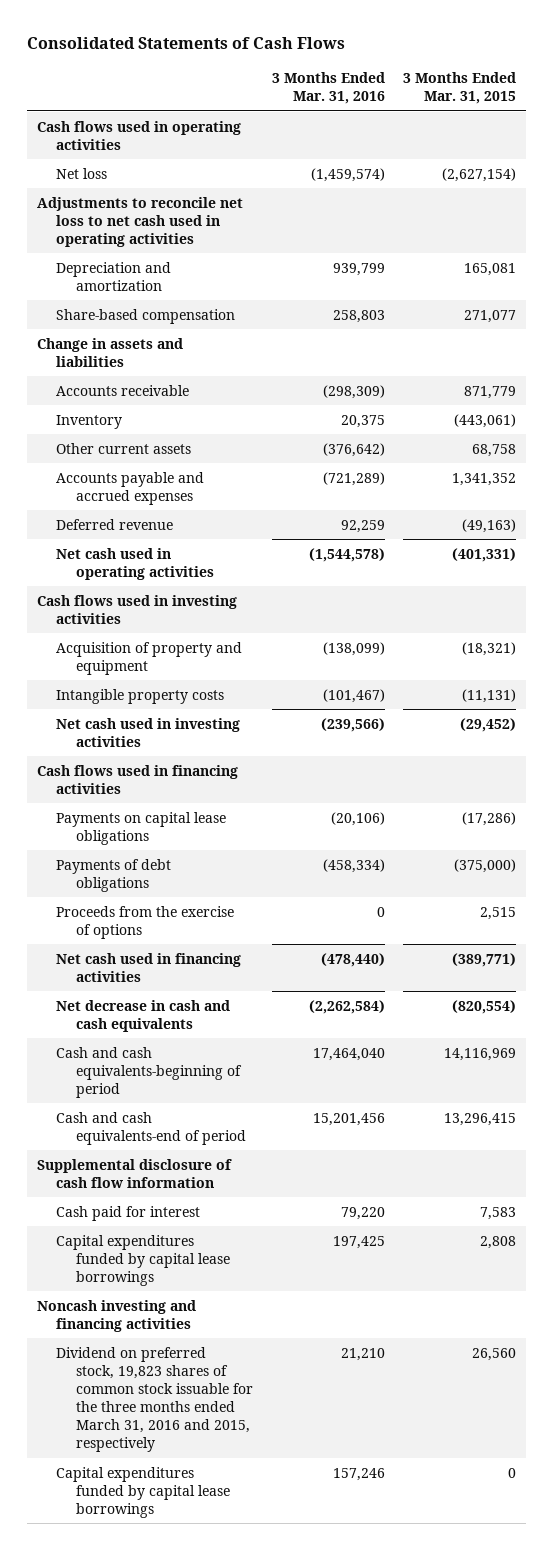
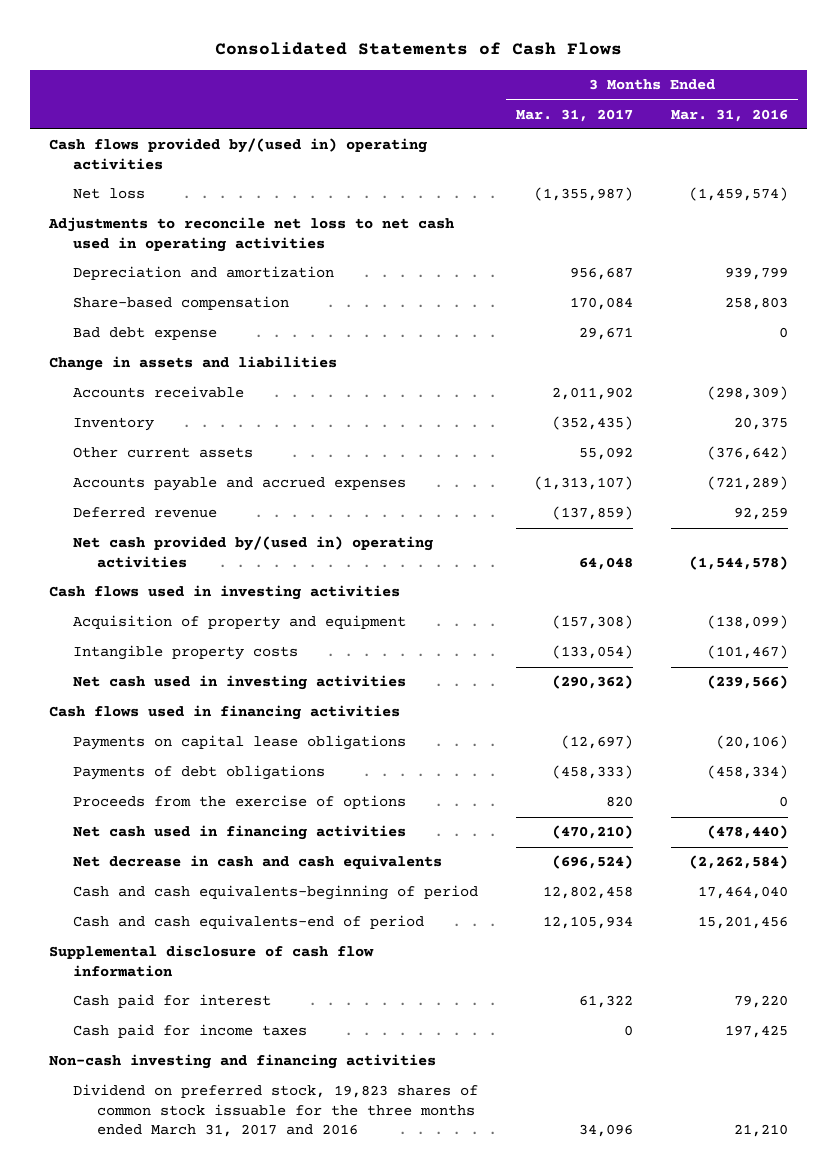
[403,71,517,105] 3 Months Ended Mar. 31, 2015 -> none
none -> [515,108,633,122] Mar. 31, 2017
[36,120,241,150] Cash flows used in operating activities -> [48,138,427,170] Cash flows provided by/(used in) operating activities
none -> [72,327,217,341] Bad debt expense
[56,547,215,580] Net cash used in operating activities -> [72,536,433,568] Net cash provided by/(used in) operating activities
[56,1466,231,1518] Capital expenditures funded by capital lease borrowings -> none
[56,1234,231,1286] Capital expenditures funded by capital lease borrowings -> [72,1024,307,1039] Cash paid for income taxes
[36,1299,196,1332] Noncash investing and financing activities -> [48,1054,436,1070] Non-cash investing and financing activities
[56,1346,254,1453] Dividend on preferred stock, 19,823 shares of common stock issuable for the three months ended March 31, 2016 and 2015, respectively -> [72,1084,478,1137] Dividend on preferred stock, 19,823 shares of common stock issuable for the three months ended March 31, 2017 and 2016

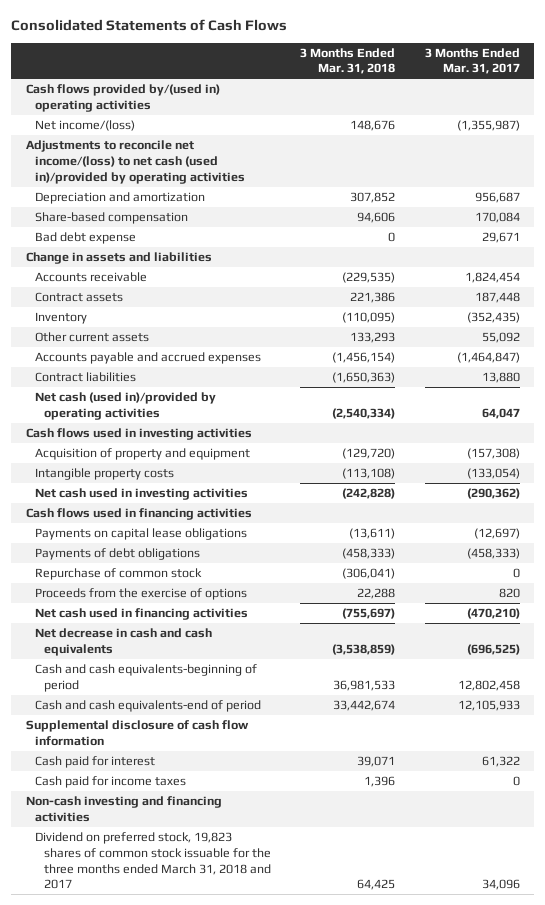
[671,108,789,122] Mar. 31, 2016 -> none
none -> [300,47,396,75] 3 Months Ended Mar. 31, 2018
[72,188,145,200] Net loss -> [34,120,135,132] Net income/(loss)
[47,217,454,252] Adjustments to reconcile net loss to net cash used in operating activities -> [25,140,245,184] Adjustments to reconcile net income/(loss) to net cash (used in)/provided by operating activities
[551,387,633,401] 2,011,902 -> [464,272,520,284] 1,824,454
none -> [34,292,123,303] Contract assets
[72,507,217,519] Deferred revenue -> none
[533,476,633,491] (1,313,107) -> [456,352,520,364] (1,464,847)
none -> [34,372,136,383] Contract liabilities
[72,536,433,568] Net cash provided by/(used in) operating activities -> [34,392,216,420] Net cash (used in)/provided by operating activities
[578,556,633,570] 64,048 -> [481,407,520,419] 64,047
none -> [34,568,202,581] Repurchase of common stock
[551,855,633,870] (696,524) -> [466,643,520,655] (696,525)
[542,916,633,930] 12,105,934 -> [457,700,520,712] 12,105,933
[72,1084,478,1137] Dividend on preferred stock, 19,823 shares of common stock issuable for the three months ended March 31, 2017 and 2016 -> [34,832,271,890] Dividend on preferred stock, 19,823 shares of common stock issuable for the three months ended March 31, 2018 and 2017

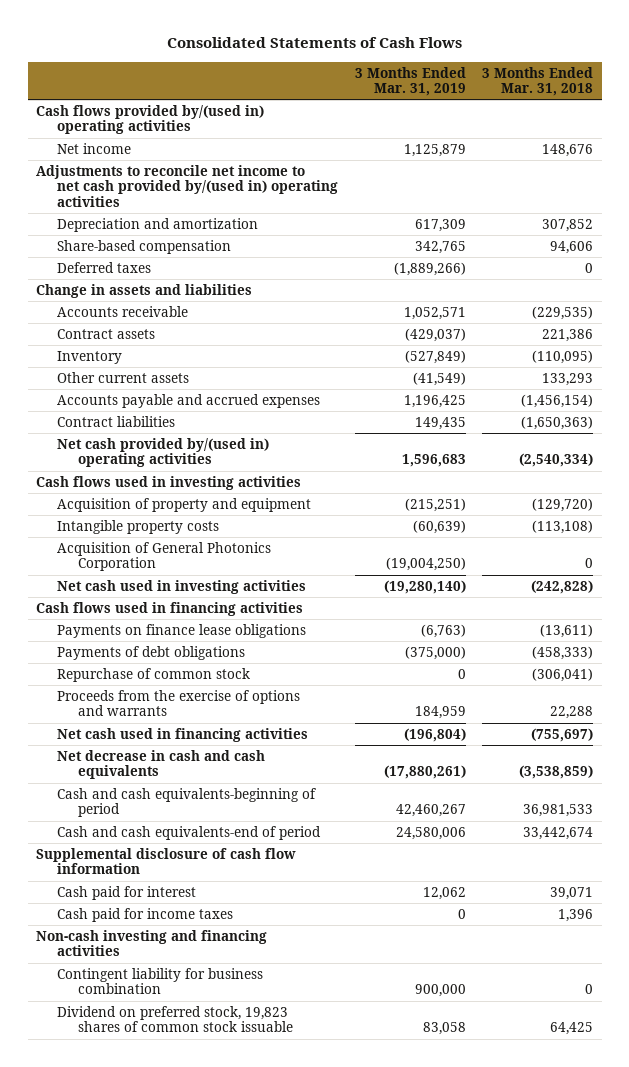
[424,47,520,75] 3 Months Ended Mar. 31, 2017 -> none
none -> [354,66,466,96] 3 Months Ended Mar. 31, 2019
[34,120,135,132] Net income/(loss) -> [57,142,132,154] Net income
[25,140,245,184] Adjustments to reconcile net income/(loss) to net cash (used in)/provided by operating activities -> [36,164,339,207] Adjustments to reconcile net income to net cash provided by/(used in) operating activities
[34,232,136,245] Bad debt expense -> none
none -> [57,261,152,273] Deferred taxes
[34,392,216,420] Net cash (used in)/provided by operating activities -> [57,437,270,468] Net cash provided by/(used in) operating activities
none -> [57,541,272,572] Acquisition of General Photonics Corporation
[34,528,247,541] Payments on capital lease obligations -> [57,623,307,638] Payments on finance lease obligations
[34,588,247,601] Proceeds from the exercise of options -> [57,689,301,717] Proceeds from the exercise of options and warrants
none -> [57,967,264,995] Contingent liability for business combination
[34,832,271,890] Dividend on preferred stock, 19,823 shares of common stock issuable for the three months ended March 31, 2018 and 2017 -> [57,1005,293,1033] Dividend on preferred stock, 19,823 shares of common stock issuable

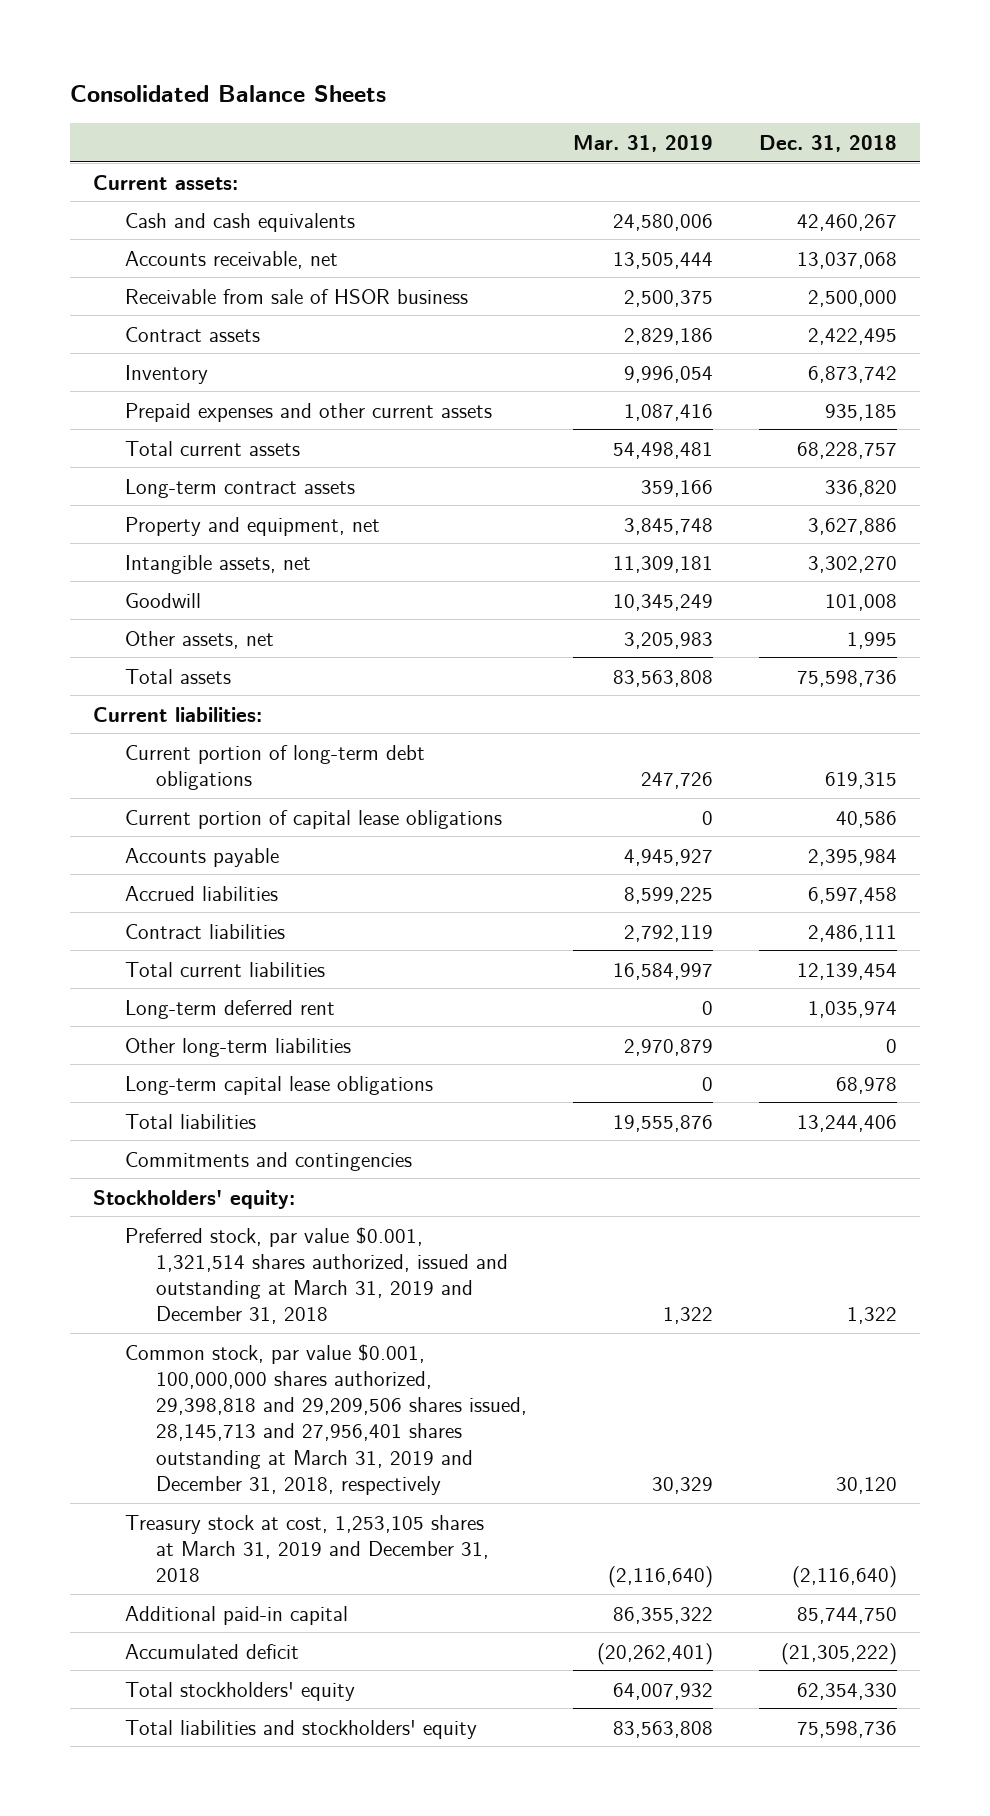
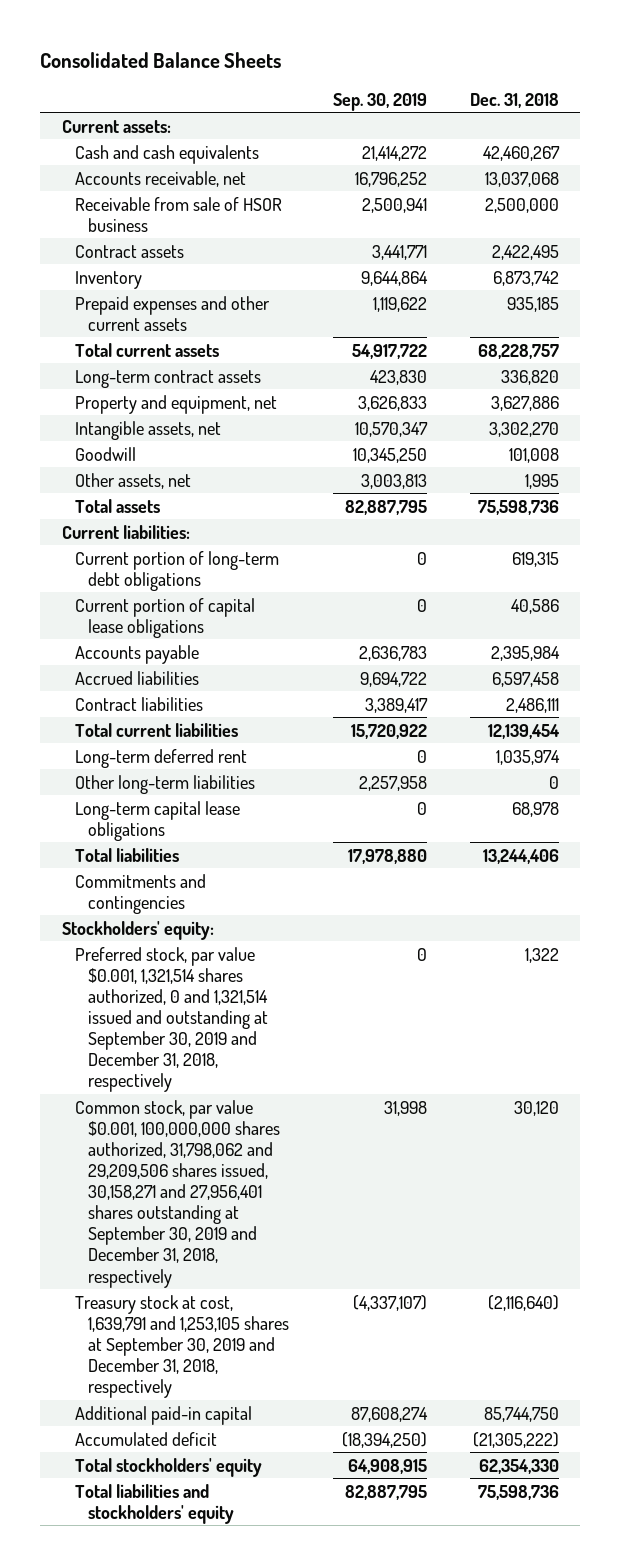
[573,134,714,152] Mar. 31, 2019 -> none
none -> [332,92,427,111] Sep. 30, 2019
[124,1226,509,1325] Preferred stock, par value $0.001, 1,321,514 shares authorized, issued and outstanding at March 31, 2019 and December 31, 2018 -> [75,946,269,1093] Preferred stock, par value $0.001, 1,321,514 shares authorized, 0 and 1,321,514 issued and outstanding at September 30, 2019 and December 31, 2018, respectively
[124,1343,528,1495] Common stock, par value $0.001, 100,000,000 shares authorized, 29,398,818 and 29,209,506 shares issued, 28,145,713 and 27,956,401 shares outstanding at March 31, 2019 and December 31, 2018, respectively -> [75,1099,281,1288] Common stock, par value $0.001, 100,000,000 shares authorized, 31,798,062 and 29,209,506 shares issued, 30,158,271 and 27,956,401 shares outstanding at September 30, 2019 and December 31, 2018, respectively
[124,1514,490,1583] Treasury stock at cost, 1,253,105 shares at March 31, 2019 and December 31, 2018 -> [75,1294,290,1399] Treasury stock at cost, 1,639,791 and 1,253,105 shares at September 30, 2019 and December 31, 2018, respectively

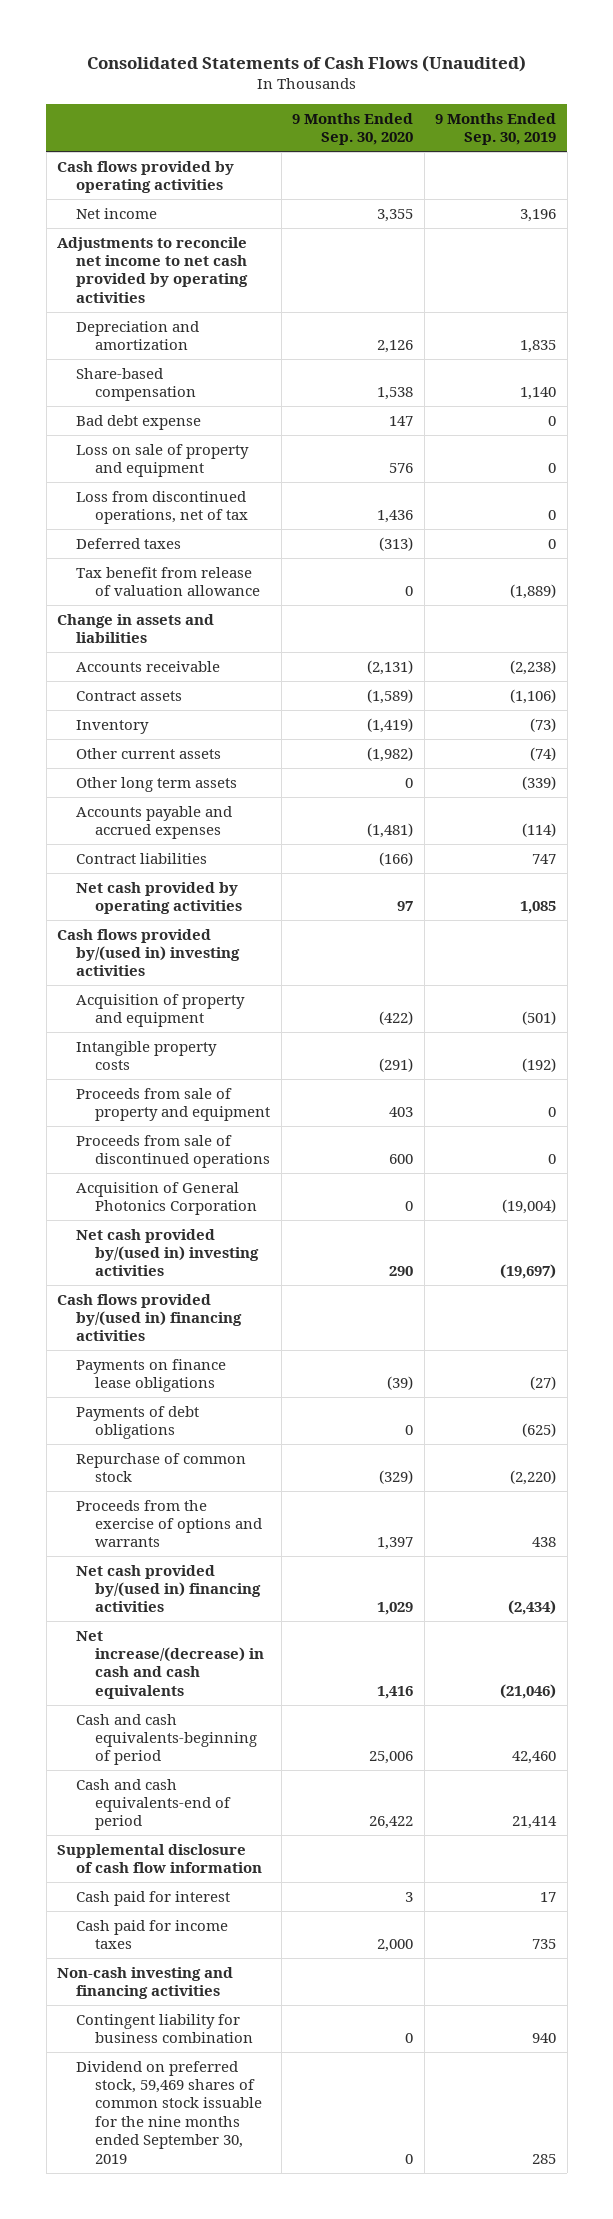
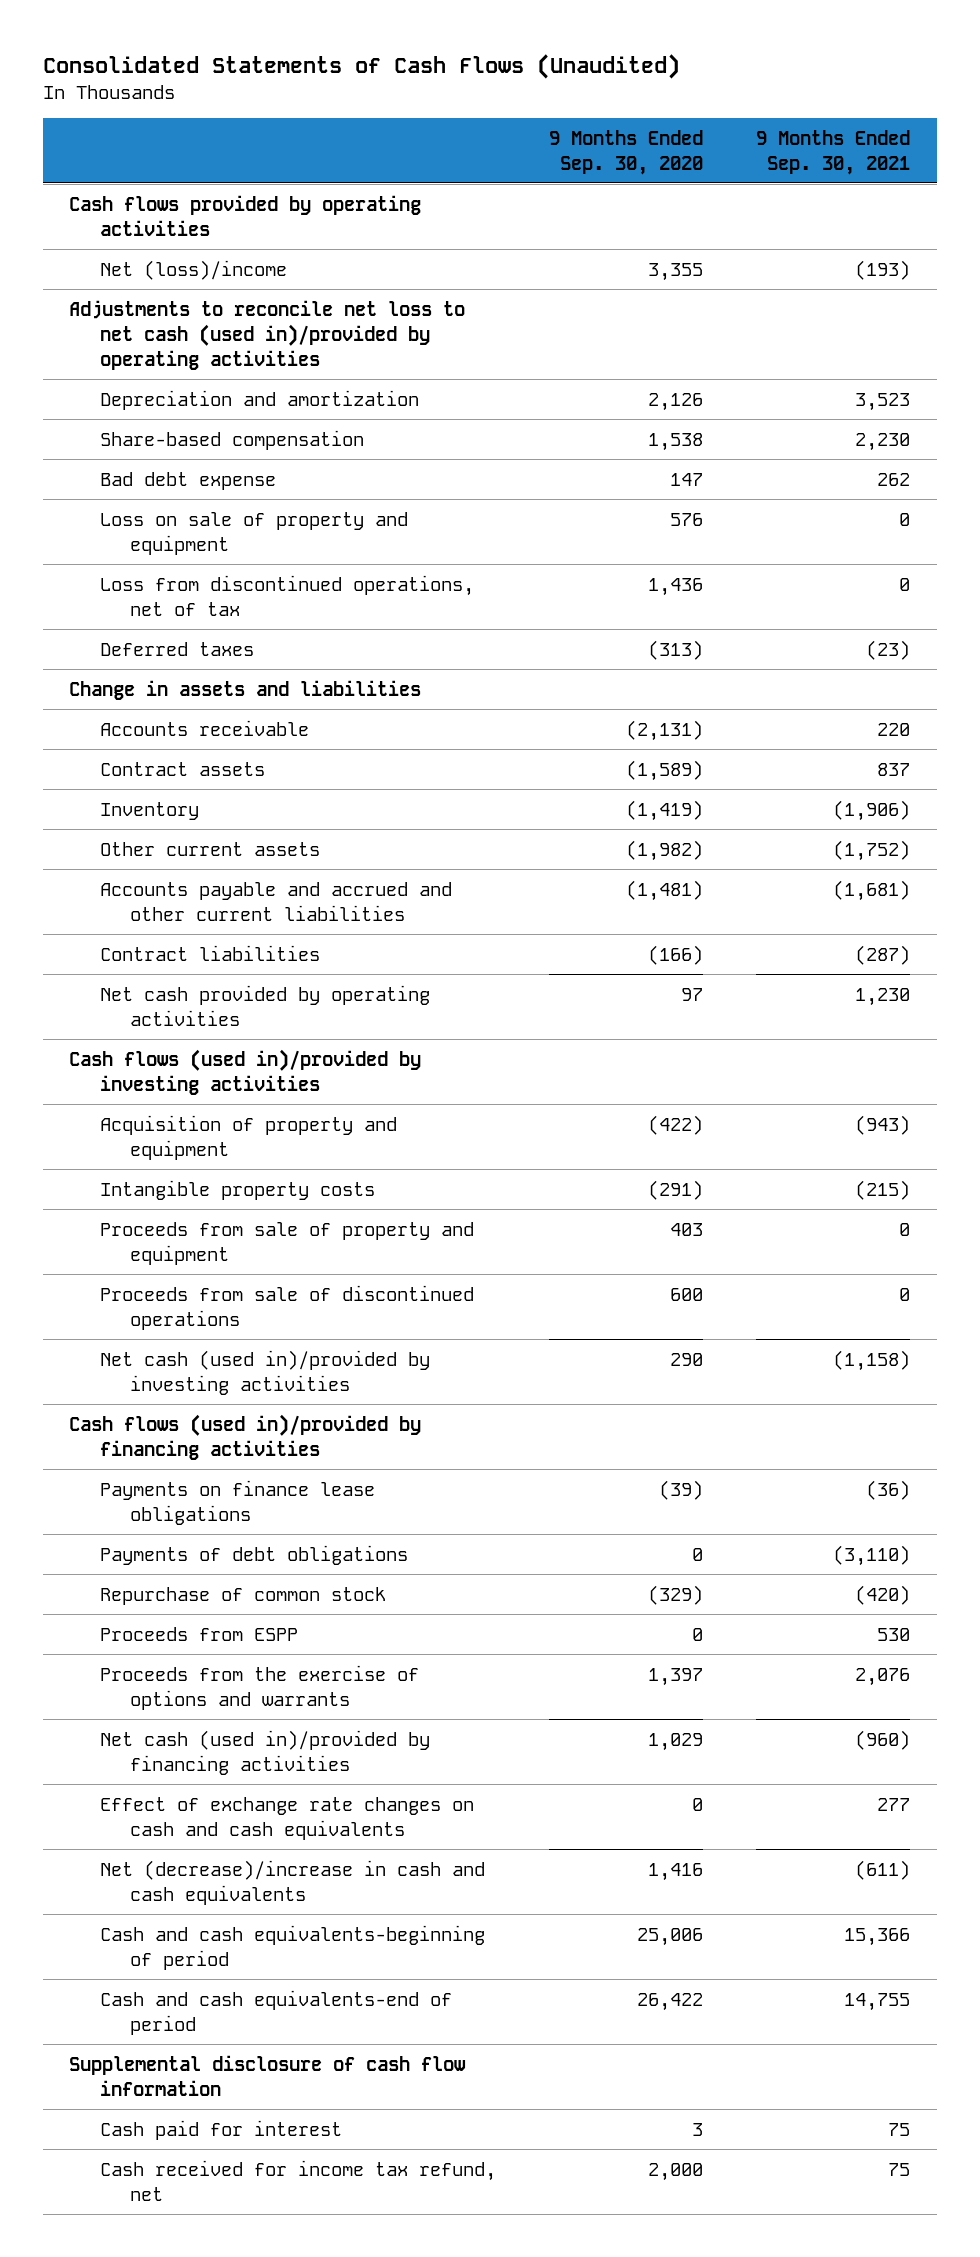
[435,112,557,146] 9 Months Ended Sep. 30, 2019 -> none
none -> [756,129,911,175] 9 Months Ended Sep. 30, 2021
[76,207,158,219] Net income -> [99,259,287,280] Net (loss)/income
[57,236,249,303] Adjustments to reconcile net income to net cash provided by operating activities -> [69,299,466,370] Adjustments to reconcile net loss to net cash (used in)/provided by operating activities
[76,566,261,597] Tax benefit from release of valuation allowance -> none
[76,776,238,792] Other long term assets -> none
[76,805,233,840] Accounts payable and accrued expenses -> [99,881,452,921] Accounts payable and accrued and other current liabilities
[57,928,241,977] Cash flows provided by/(used in) investing activities -> [69,1048,422,1095] Cash flows (used in)/provided by investing activities
[76,1181,258,1216] Acquisition of General Photonics Corporation -> none
[76,1228,260,1277] Net cash provided by/(used in) investing activities -> [99,1349,430,1395] Net cash (used in)/provided by investing activities
[57,1293,243,1342] Cash flows provided by/(used in) financing activities -> [69,1413,422,1460] Cash flows (used in)/provided by financing activities
none -> [99,1626,298,1641] Proceeds from ESPP
[76,1564,262,1613] Net cash provided by/(used in) financing activities -> [99,1729,430,1775] Net cash (used in)/provided by financing activities
none -> [99,1796,474,1840] Effect of exchange rate changes on cash and cash equivalents
[76,1630,265,1699] Net increase/(decrease) in cash and cash equivalents -> [99,1859,485,1905] Net (decrease)/increase in cash and cash equivalents
[57,1966,234,2000] Non-cash investing and financing activities -> none
[76,2013,254,2044] Contingent liability for business combination -> none
[76,2060,263,2164] Dividend on preferred stock, 59,469 shares of common stock issuable for the nine months ended September 30, 2019 -> none
[76,1919,229,1950] Cash paid for income taxes -> [99,2159,496,2201] Cash received for income tax refund, net

